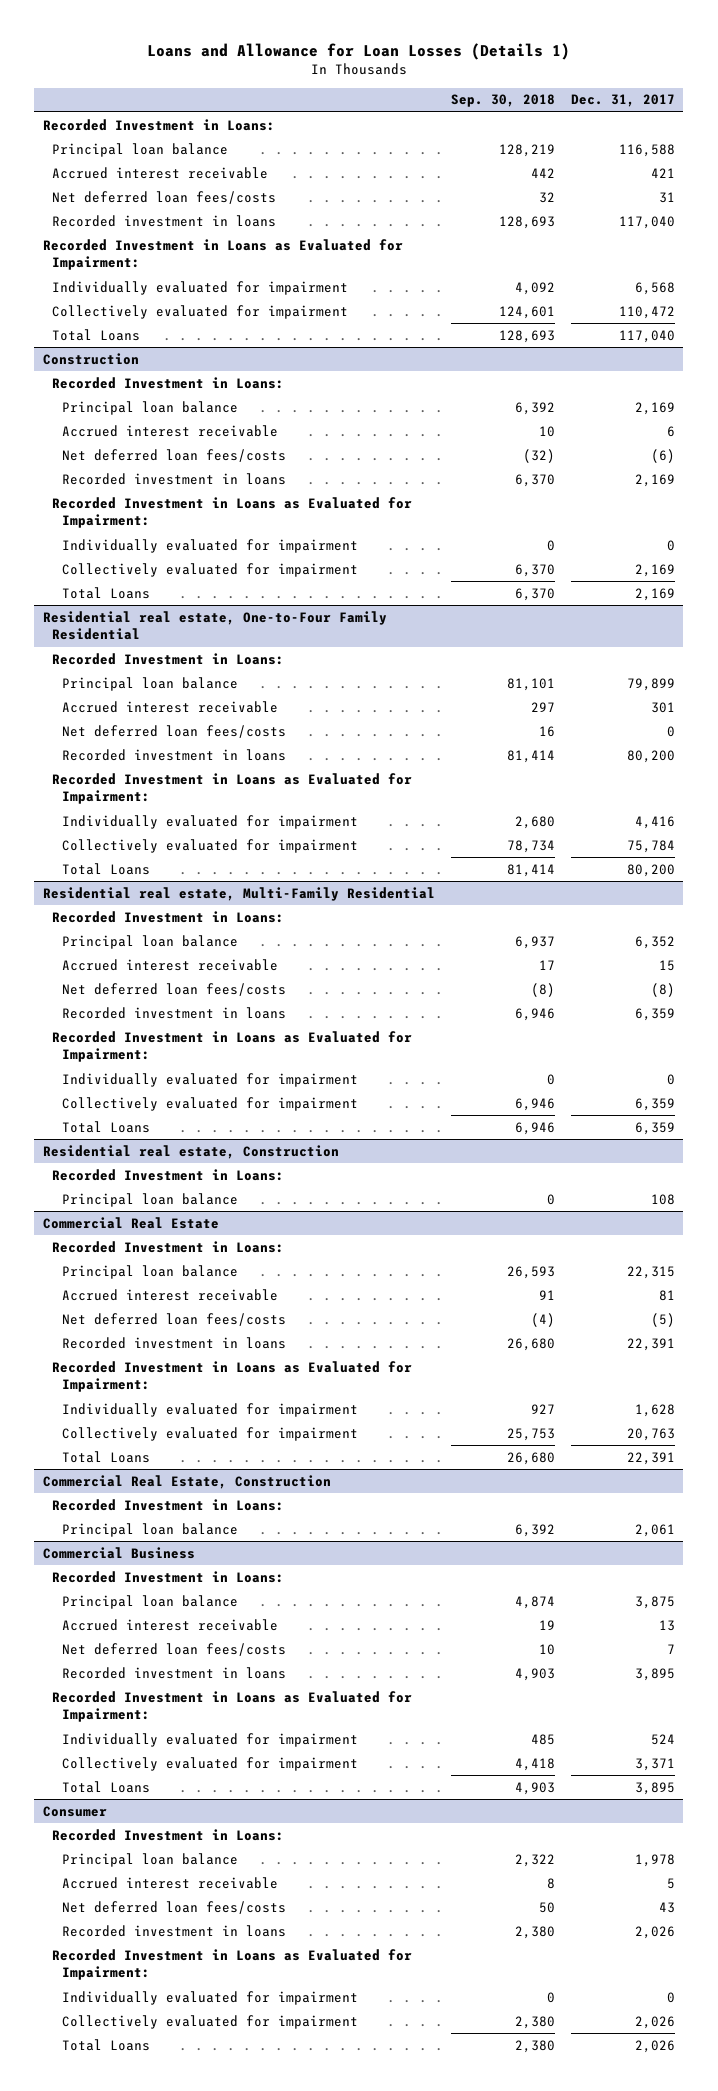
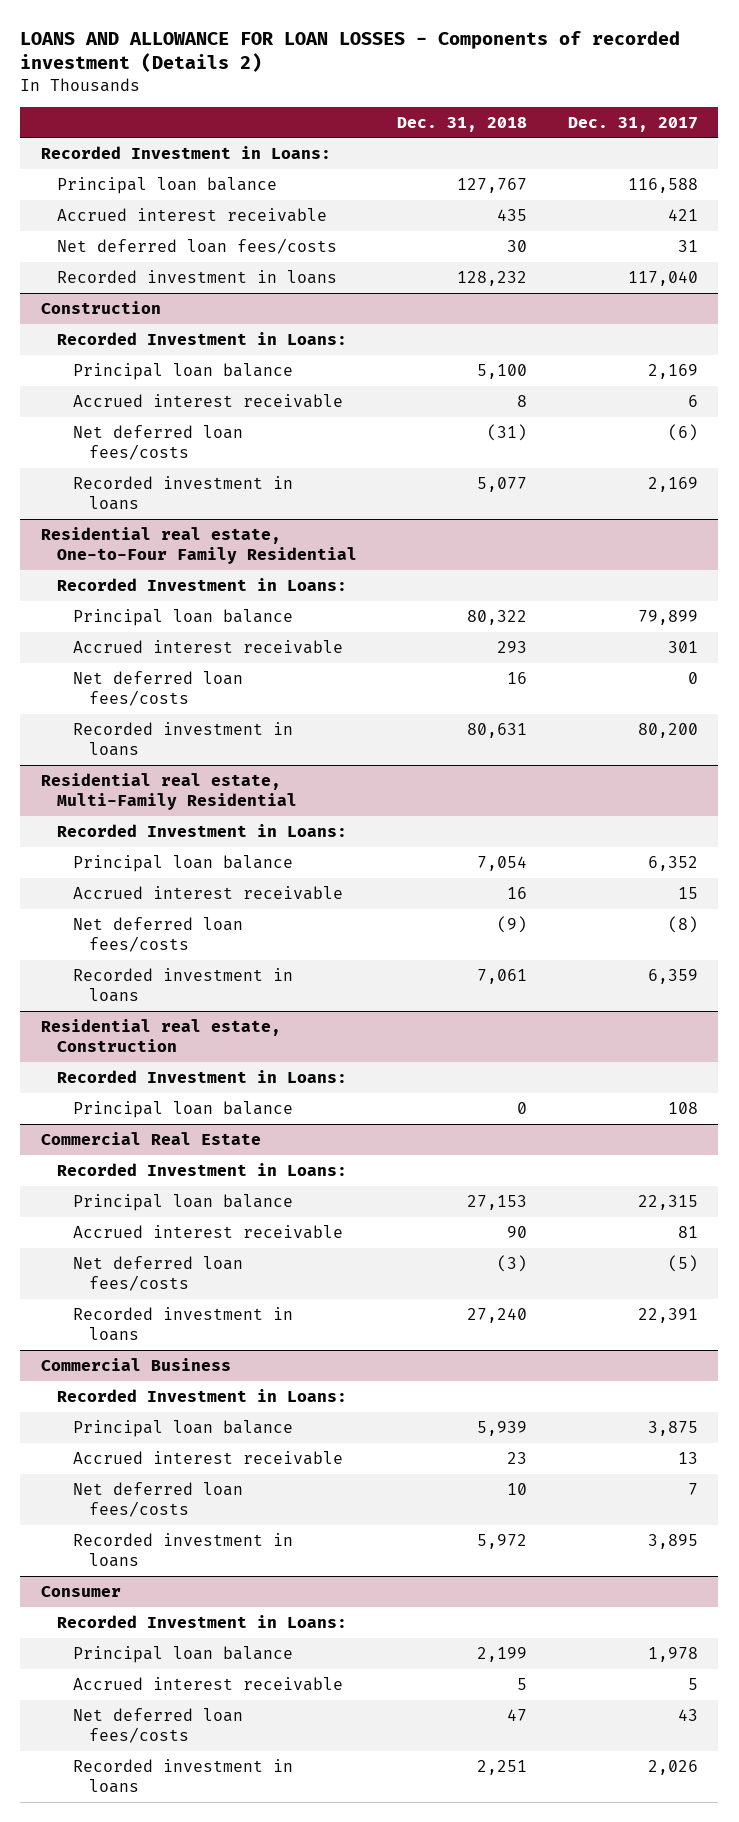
[146,42,570,60] Loans and Allowance for Loan Losses (Details 1) -> [20,30,681,73] LOANS AND ALLOWANCE FOR LOAN LOSSES - Components of recorded investment (Details 2)
[450,94,555,108] Sep. 30, 2018 -> none
none -> [397,116,528,132] Dec. 31, 2018
[42,238,403,271] Recorded Investment in Loans as Evaluated for Impairment: -> none
[52,280,349,295] Individually evaluated for impairment -> none
[52,304,349,319] Collectively evaluated for impairment -> none
[52,328,141,341] Total Loans -> none
[52,496,413,529] Recorded Investment in Loans as Evaluated for Impairment: -> none
[62,538,359,553] Individually evaluated for impairment -> none
[62,562,359,577] Collectively evaluated for impairment -> none
[62,586,151,599] Total Loans -> none
[52,772,413,805] Recorded Investment in Loans as Evaluated for Impairment: -> none
[62,814,359,829] Individually evaluated for impairment -> none
[62,838,359,853] Collectively evaluated for impairment -> none
[62,862,151,875] Total Loans -> none
[52,1030,413,1063] Recorded Investment in Loans as Evaluated for Impairment: -> none
[62,1072,359,1087] Individually evaluated for impairment -> none
[62,1096,359,1111] Collectively evaluated for impairment -> none
[62,1120,151,1133] Total Loans -> none
[52,1360,413,1393] Recorded Investment in Loans as Evaluated for Impairment: -> none
[62,1402,359,1417] Individually evaluated for impairment -> none
[62,1426,359,1441] Collectively evaluated for impairment -> none
[62,1450,151,1463] Total Loans -> none
[42,1474,331,1489] Commercial Real Estate, Construction -> none
[52,1498,285,1511] Recorded Investment in Loans: -> none
[62,1522,239,1537] Principal loan balance -> none
[52,1690,413,1723] Recorded Investment in Loans as Evaluated for Impairment: -> none
[62,1732,359,1747] Individually evaluated for impairment -> none
[62,1756,359,1771] Collectively evaluated for impairment -> none
[62,1780,151,1793] Total Loans -> none
[52,1948,413,1981] Recorded Investment in Loans as Evaluated for Impairment: -> none
[62,1990,359,2005] Individually evaluated for impairment -> none
[62,2014,359,2029] Collectively evaluated for impairment -> none
[62,2038,151,2051] Total Loans -> none

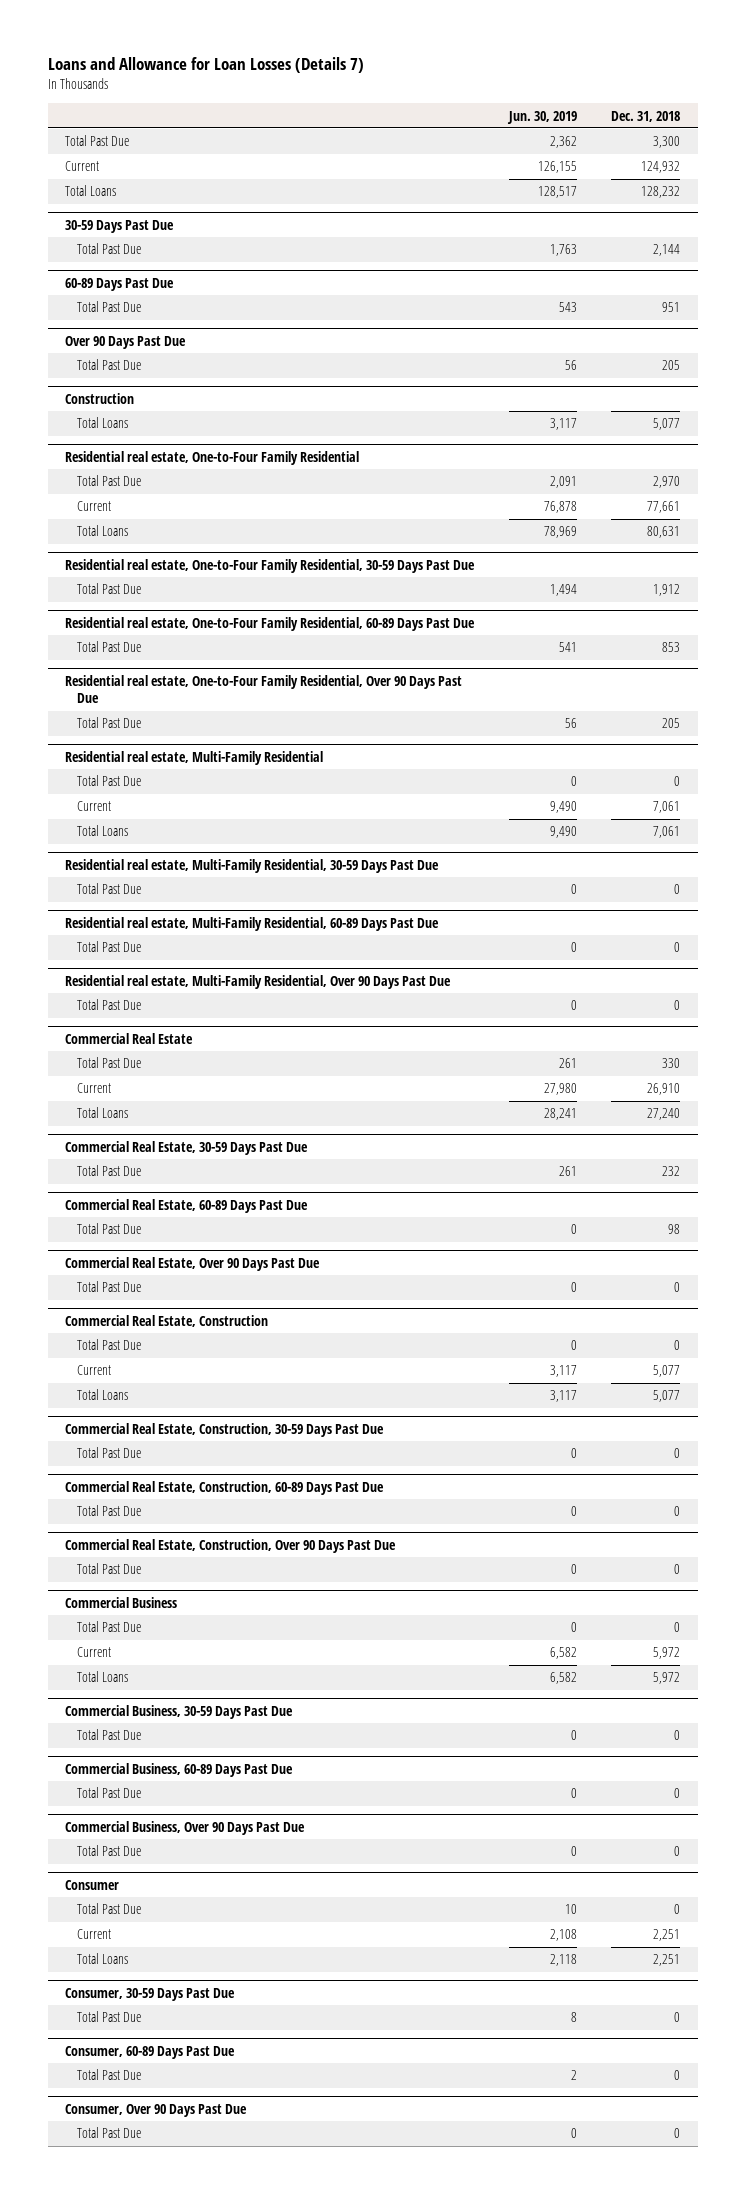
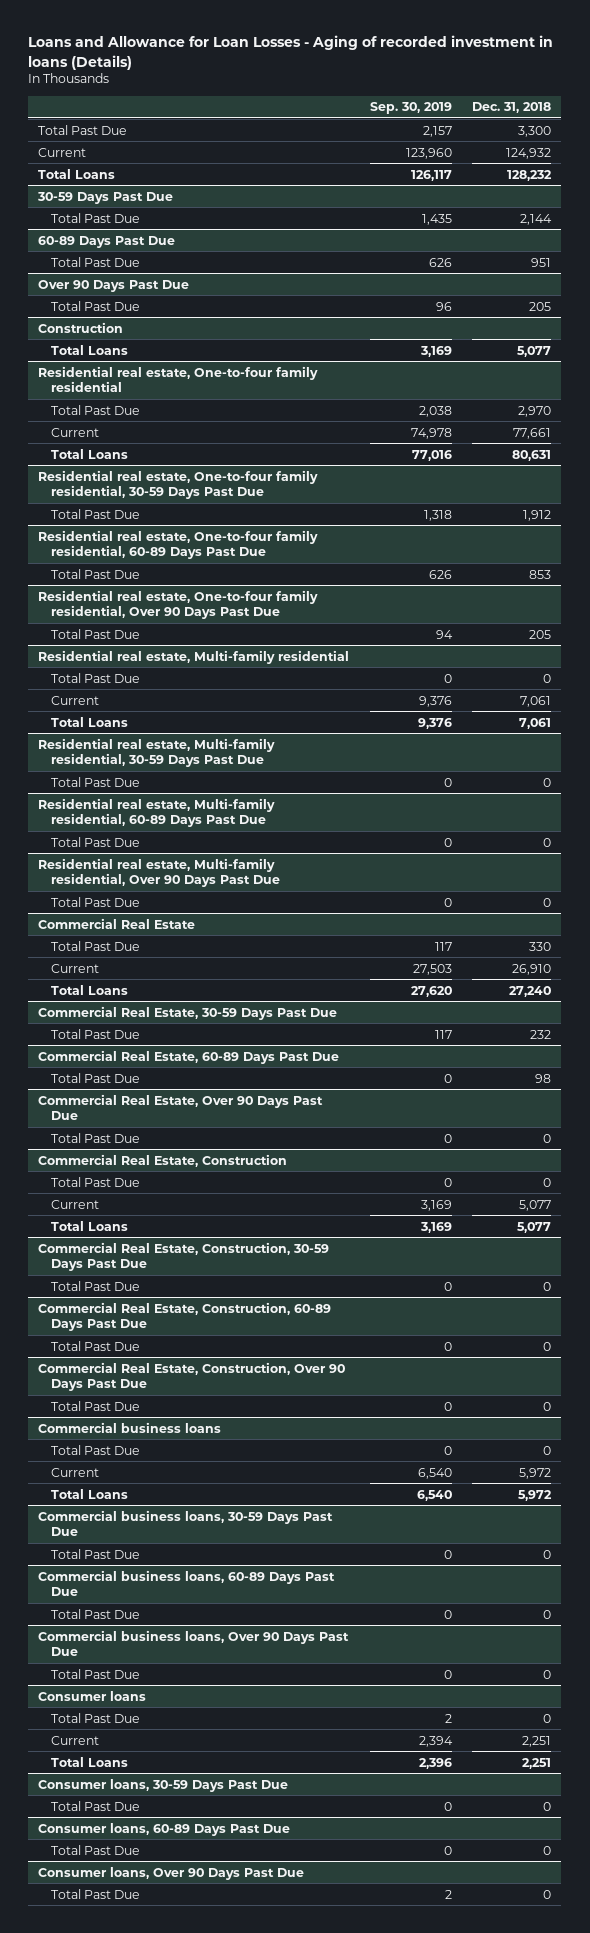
[48,57,365,74] Loans and Allowance for Loan Losses (Details 7) -> [28,35,554,70] Loans and Allowance for Loan Losses - Aging of recorded investment in loans (Details)
[506,110,577,124] Jun. 30, 2019 -> none
none -> [369,102,452,115] Sep. 30, 2019
[65,451,360,466] Residential real estate, One-to-Four Family Residential -> [38,365,319,392] Residential real estate, One-to-four family residential
[65,559,476,574] Residential real estate, One-to-Four Family Residential, 30-59 Days Past Due -> [38,469,319,499] Residential real estate, One-to-four family residential, 30-59 Days Past Due
[65,617,476,632] Residential real estate, One-to-Four Family Residential, 60-89 Days Past Due -> [38,529,319,559] Residential real estate, One-to-four family residential, 60-89 Days Past Due
[65,675,463,704] Residential real estate, One-to-Four Family Residential, Over 90 Days Past Due -> [38,589,319,619] Residential real estate, One-to-four family residential, Over 90 Days Past Due
[65,751,324,766] Residential real estate, Multi-Family Residential -> [38,649,350,664] Residential real estate, Multi-family residential
[65,859,440,874] Residential real estate, Multi-Family Residential, 30-59 Days Past Due -> [38,737,276,767] Residential real estate, Multi-family residential, 30-59 Days Past Due
[65,917,440,932] Residential real estate, Multi-Family Residential, 60-89 Days Past Due -> [38,797,276,827] Residential real estate, Multi-family residential, 60-89 Days Past Due
[65,975,452,990] Residential real estate, Multi-Family Residential, Over 90 Days Past Due -> [38,857,281,887] Residential real estate, Multi-family residential, Over 90 Days Past Due
[65,1597,178,1609] Commercial Business -> [38,1421,222,1433] Commercial business loans
[65,1705,294,1720] Commercial Business, 30-59 Days Past Due -> [38,1509,334,1536] Commercial business loans, 30-59 Days Past Due
[65,1763,294,1778] Commercial Business, 60-89 Days Past Due -> [38,1569,336,1596] Commercial business loans, 60-89 Days Past Due
[65,1821,306,1836] Commercial Business, Over 90 Days Past Due -> [38,1629,350,1656] Commercial business loans, Over 90 Days Past Due
[65,1880,120,1891] Consumer -> [38,1690,147,1701] Consumer loans
[65,1988,236,2002] Consumer, 30-59 Days Past Due -> [38,1778,289,1792] Consumer loans, 30-59 Days Past Due
[65,2046,236,2060] Consumer, 60-89 Days Past Due -> [38,1822,291,1836] Consumer loans, 60-89 Days Past Due
[65,2104,248,2118] Consumer, Over 90 Days Past Due -> [38,1866,305,1880] Consumer loans, Over 90 Days Past Due

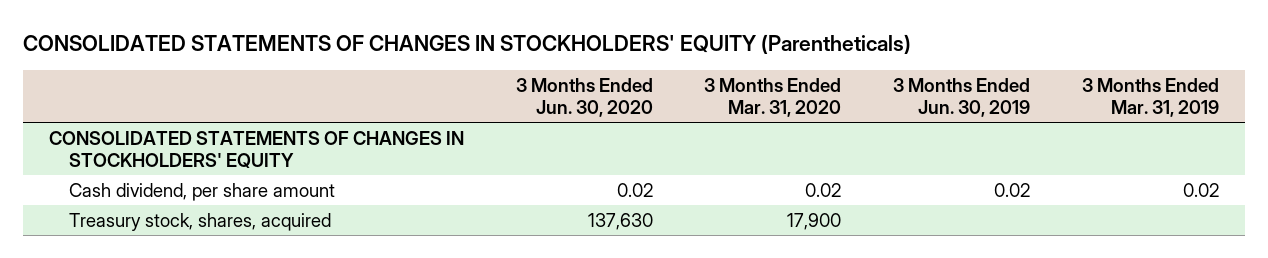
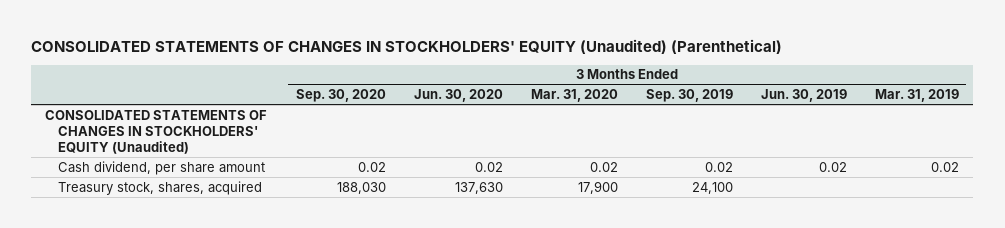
[22,34,911,55] CONSOLIDATED STATEMENTS OF CHANGES IN STOCKHOLDERS' EQUITY (Parentheticals) -> [31,38,783,54] CONSOLIDATED STATEMENTS OF CHANGES IN STOCKHOLDERS' EQUITY (Unaudited) (Parenthetical)
none -> [295,89,386,103] Sep. 30, 2020
none -> [645,89,733,103] Sep. 30, 2019
[48,130,464,168] CONSOLIDATED STATEMENTS OF CHANGES IN STOCKHOLDERS' EQUITY -> [45,109,268,154] CONSOLIDATED STATEMENTS OF CHANGES IN STOCKHOLDERS' EQUITY (Unaudited)

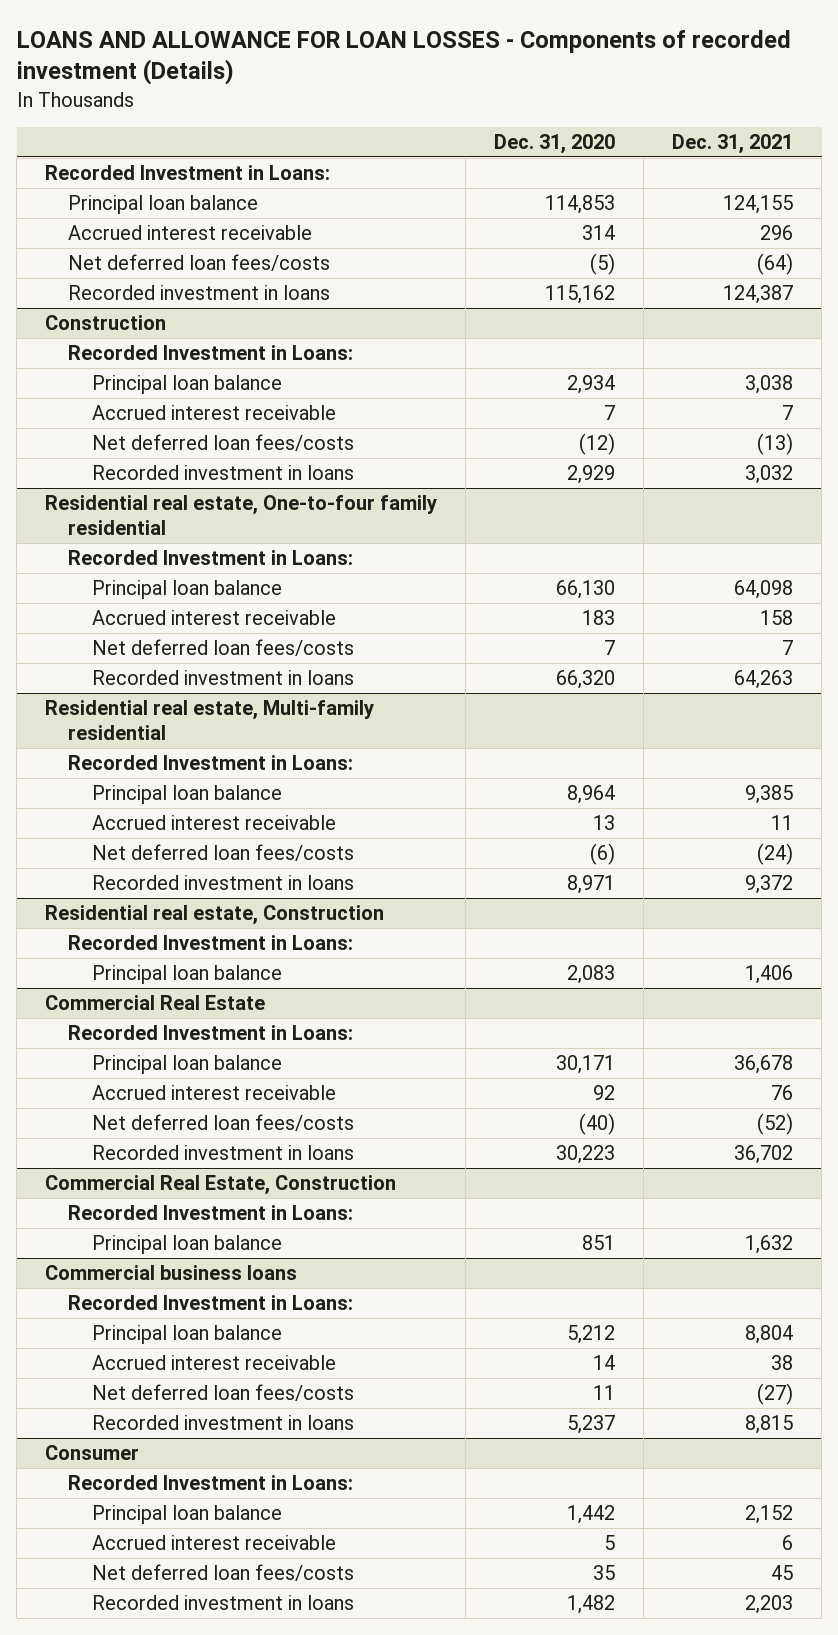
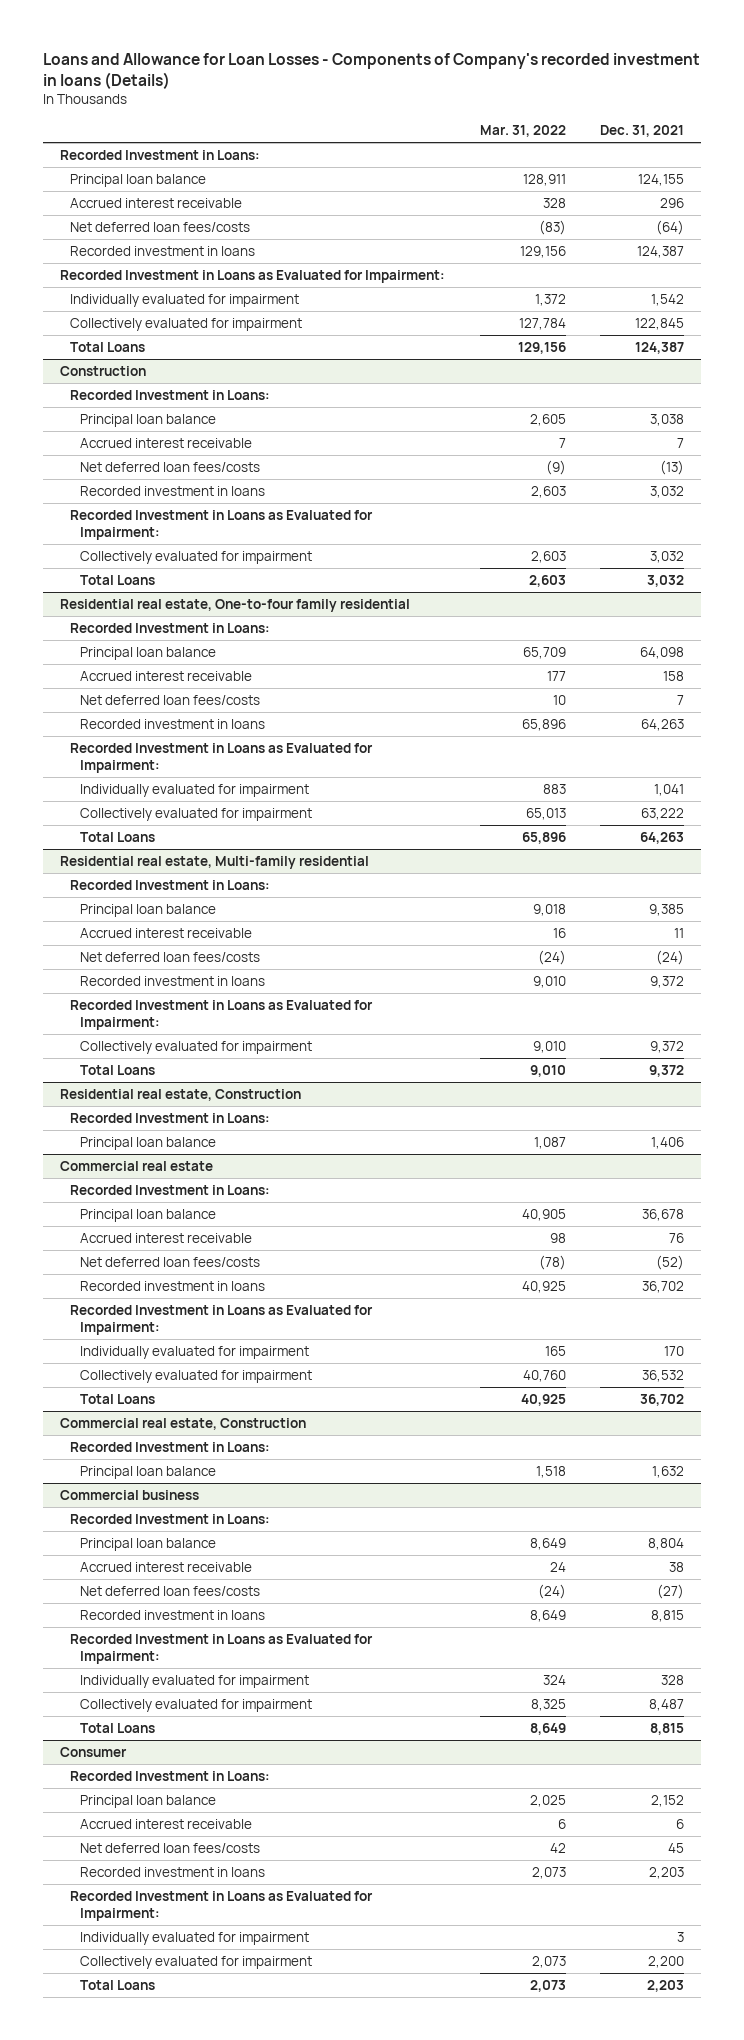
[16,29,791,86] LOANS AND ALLOWANCE FOR LOAN LOSSES - Components of recorded investment (Details) -> [43,52,701,89] Loans and Allowance for Loan Losses - Components of Company's recorded investment in loans (Details)
[494,134,616,155] Dec. 31, 2020 -> none
none -> [479,124,566,137] Mar. 31, 2022
none -> [60,270,446,284] Recorded Investment in Loans as Evaluated for Impairment:
none -> [70,294,300,308] Individually evaluated for impairment
none -> [70,318,303,332] Collectively evaluated for impairment
none -> [70,342,146,353] Total Loans
none -> [70,510,374,540] Recorded Investment in Loans as Evaluated for Impairment:
none -> [80,551,313,565] Collectively evaluated for impairment
none -> [80,575,156,586] Total Loans
none -> [70,743,374,773] Recorded Investment in Loans as Evaluated for Impairment:
none -> [80,784,310,798] Individually evaluated for impairment
none -> [80,808,313,822] Collectively evaluated for impairment
none -> [80,832,156,843] Total Loans
none -> [70,1000,374,1030] Recorded Investment in Loans as Evaluated for Impairment:
none -> [80,1041,313,1055] Collectively evaluated for impairment
none -> [80,1065,156,1076] Total Loans
[45,995,266,1011] Commercial Real Estate -> [60,1161,214,1172] Commercial real estate
none -> [70,1305,374,1335] Recorded Investment in Loans as Evaluated for Impairment:
none -> [80,1346,310,1360] Individually evaluated for impairment
none -> [80,1370,313,1384] Collectively evaluated for impairment
none -> [80,1394,156,1405] Total Loans
[45,1175,397,1196] Commercial Real Estate, Construction -> [60,1418,307,1431] Commercial real estate, Construction
[45,1265,298,1281] Commercial business loans -> [60,1490,200,1501] Commercial business
none -> [70,1634,374,1664] Recorded Investment in Loans as Evaluated for Impairment:
none -> [80,1675,310,1689] Individually evaluated for impairment
none -> [80,1699,313,1713] Collectively evaluated for impairment
none -> [80,1723,156,1734] Total Loans
none -> [70,1891,374,1921] Recorded Investment in Loans as Evaluated for Impairment:
none -> [80,1932,310,1946] Individually evaluated for impairment
none -> [80,1956,313,1970] Collectively evaluated for impairment
none -> [80,1980,156,1991] Total Loans

